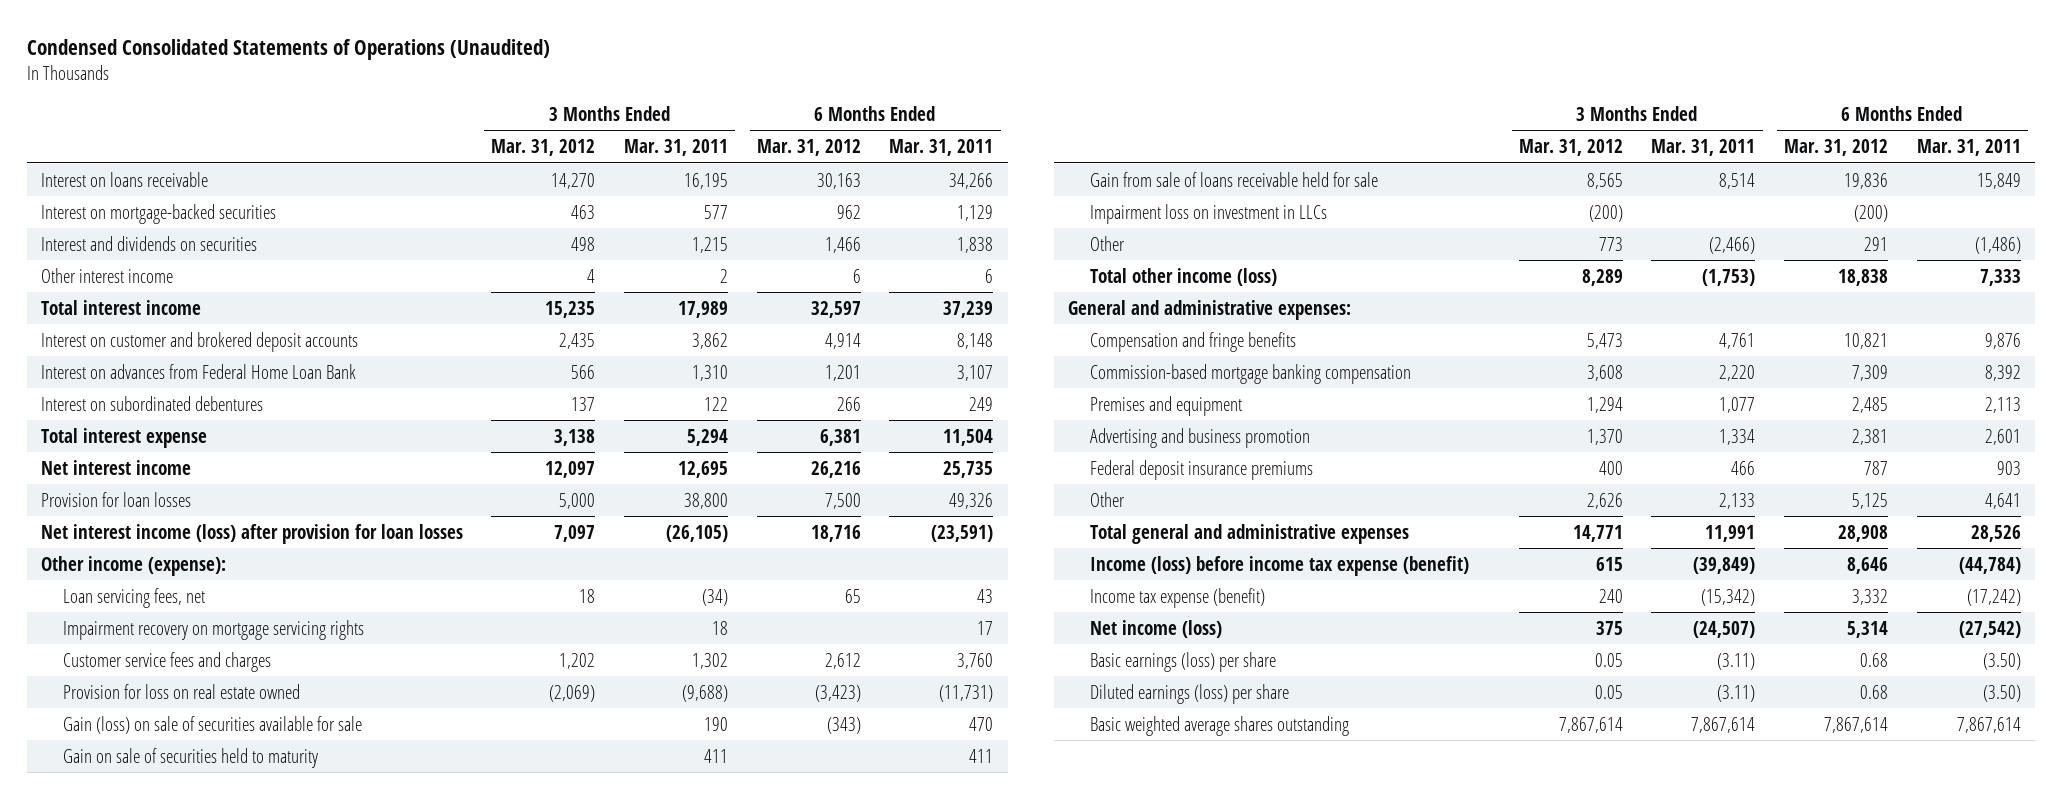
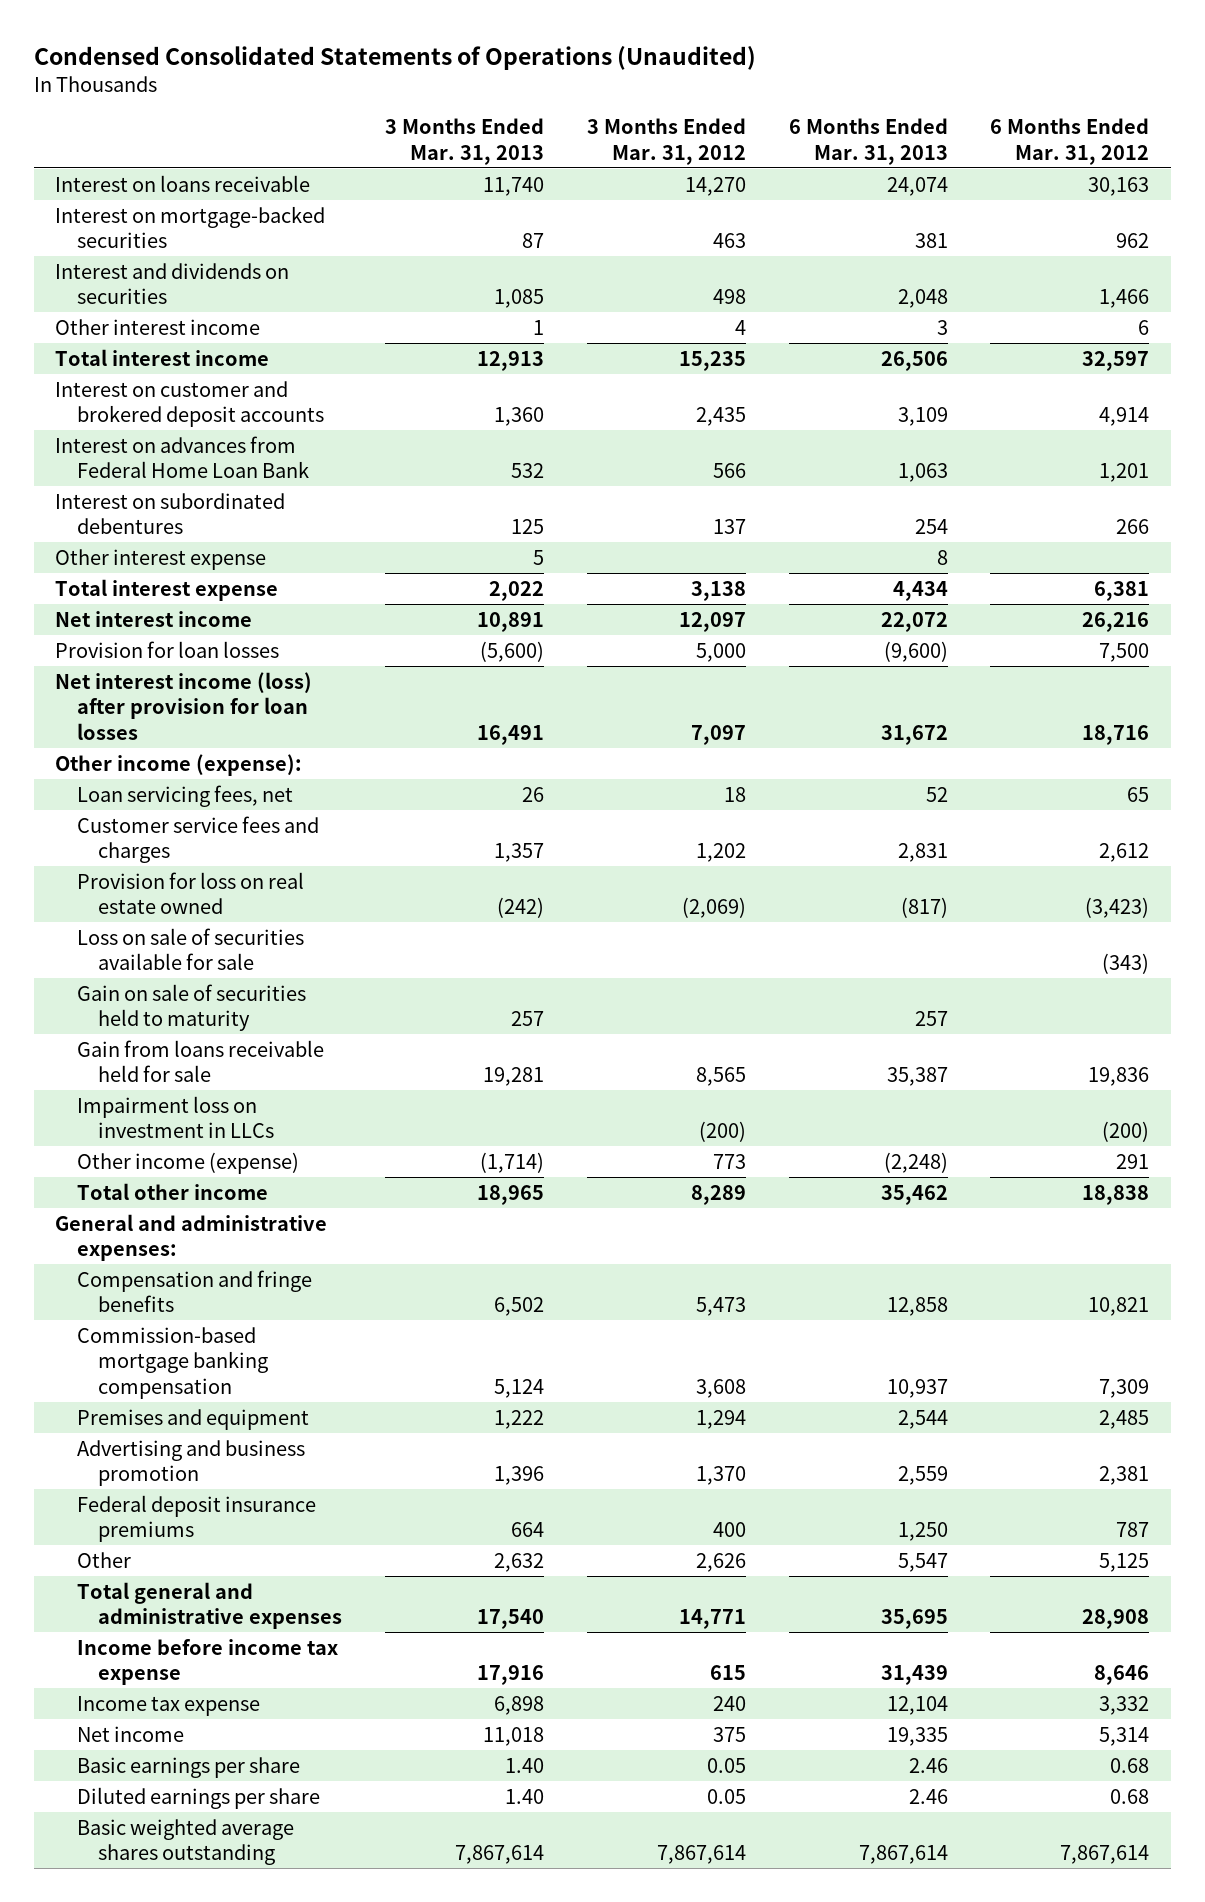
[624,139,729,157] Mar. 31, 2011 -> none
[889,139,994,157] Mar. 31, 2011 -> none
none -> [385,118,545,165] 3 Months Ended Mar. 31, 2013
none -> [788,118,948,165] 6 Months Ended Mar. 31, 2013
none -> [55,548,267,570] Other interest expense
[63,619,365,640] Impairment recovery on mortgage servicing rights -> none
[63,715,363,734] Gain (loss) on sale of securities available for sale -> [76,927,304,971] Loss on sale of securities available for sale
[1090,171,1379,187] Gain from sale of loans receivable held for sale -> [76,1039,324,1083] Gain from loans receivable held for sale
[1090,235,1126,251] Other -> [76,1151,299,1174] Other income (expense)
[1090,267,1278,286] Total other income (loss) -> [76,1182,268,1200] Total other income
[1090,555,1470,576] Income (loss) before income tax expense (benefit) -> [76,1638,338,1686] Income before income tax expense
[1090,587,1266,608] Income tax expense (benefit) -> [76,1695,260,1716] Income tax expense
[1090,619,1223,638] Net income (loss) -> [76,1725,184,1742] Net income
[1090,651,1277,672] Basic earnings (loss) per share -> [76,1756,300,1778] Basic earnings per share
[1090,683,1290,704] Diluted earnings (loss) per share -> [76,1786,320,1809] Diluted earnings per share

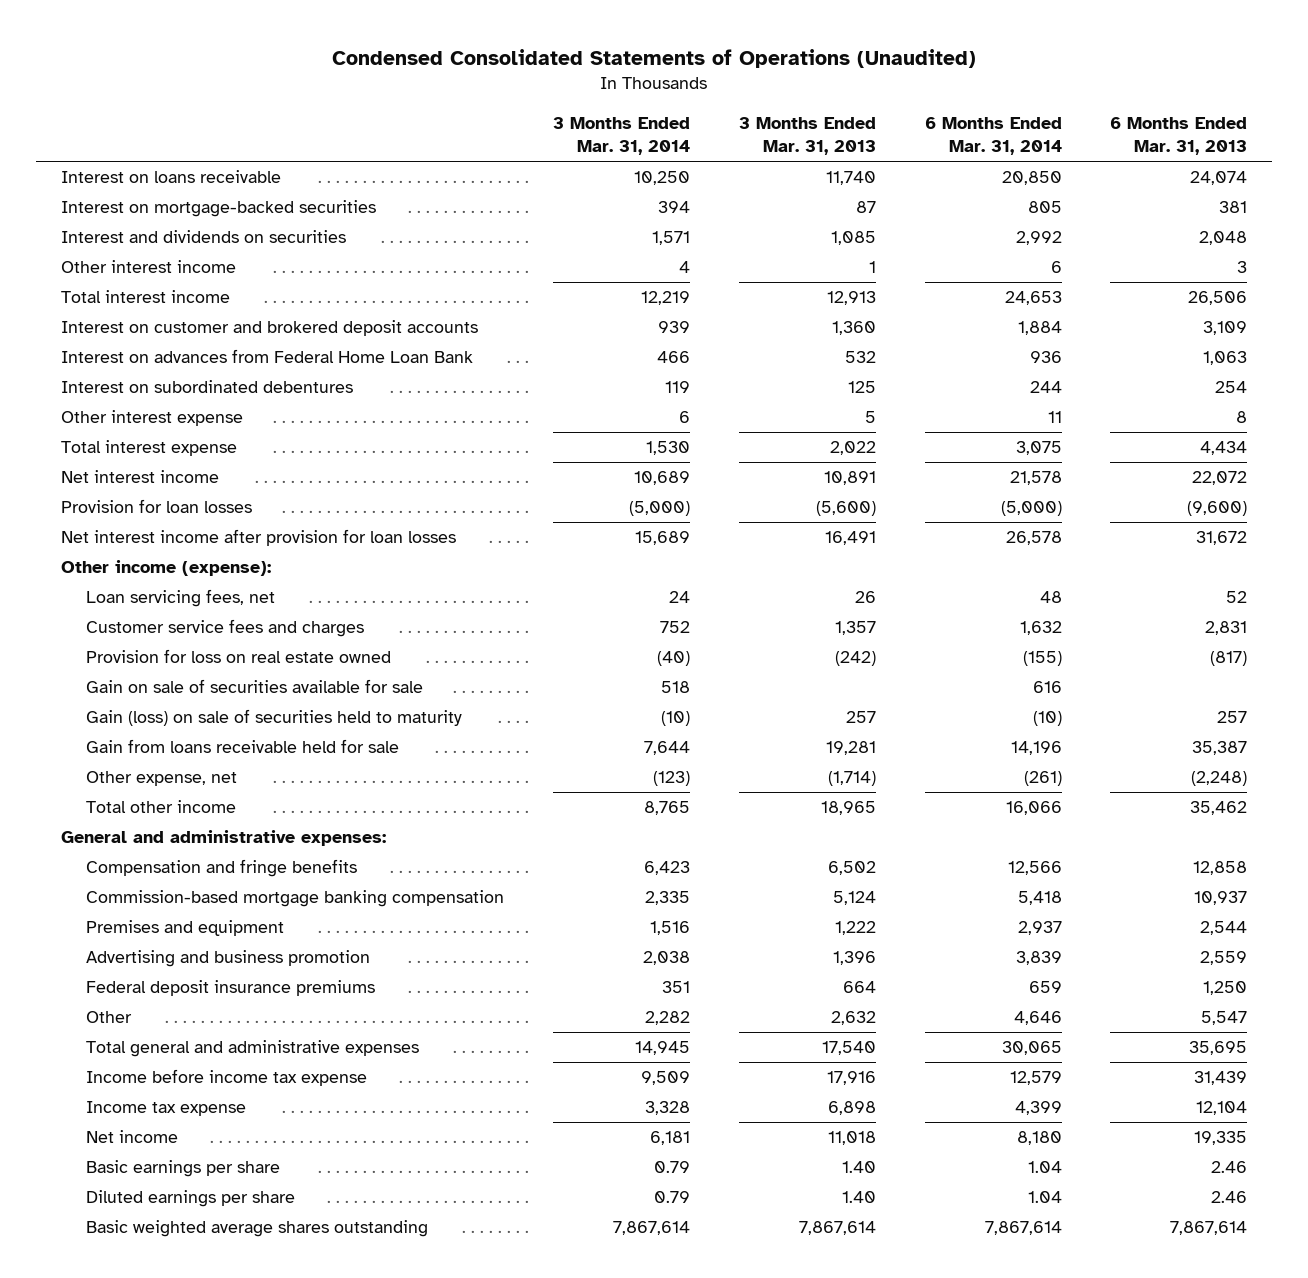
[586,118,746,165] 3 Months Ended Mar. 31, 2012 -> none
[990,118,1150,165] 6 Months Ended Mar. 31, 2012 -> none
none -> [552,116,690,156] 3 Months Ended Mar. 31, 2014
none -> [924,116,1062,156] 6 Months Ended Mar. 31, 2014
[55,671,313,740] Net interest income (loss) after provision for loan losses -> [60,529,456,547] Net interest income after provision for loan losses
[76,927,304,971] Loss on sale of securities available for sale -> [86,679,424,694] Gain on sale of securities available for sale
[76,983,306,1032] Gain on sale of securities held to maturity -> [86,709,463,727] Gain (loss) on sale of securities held to maturity
[76,1095,275,1139] Impairment loss on investment in LLCs -> none
[76,1151,299,1174] Other income (expense) -> [86,771,238,787] Other expense, net

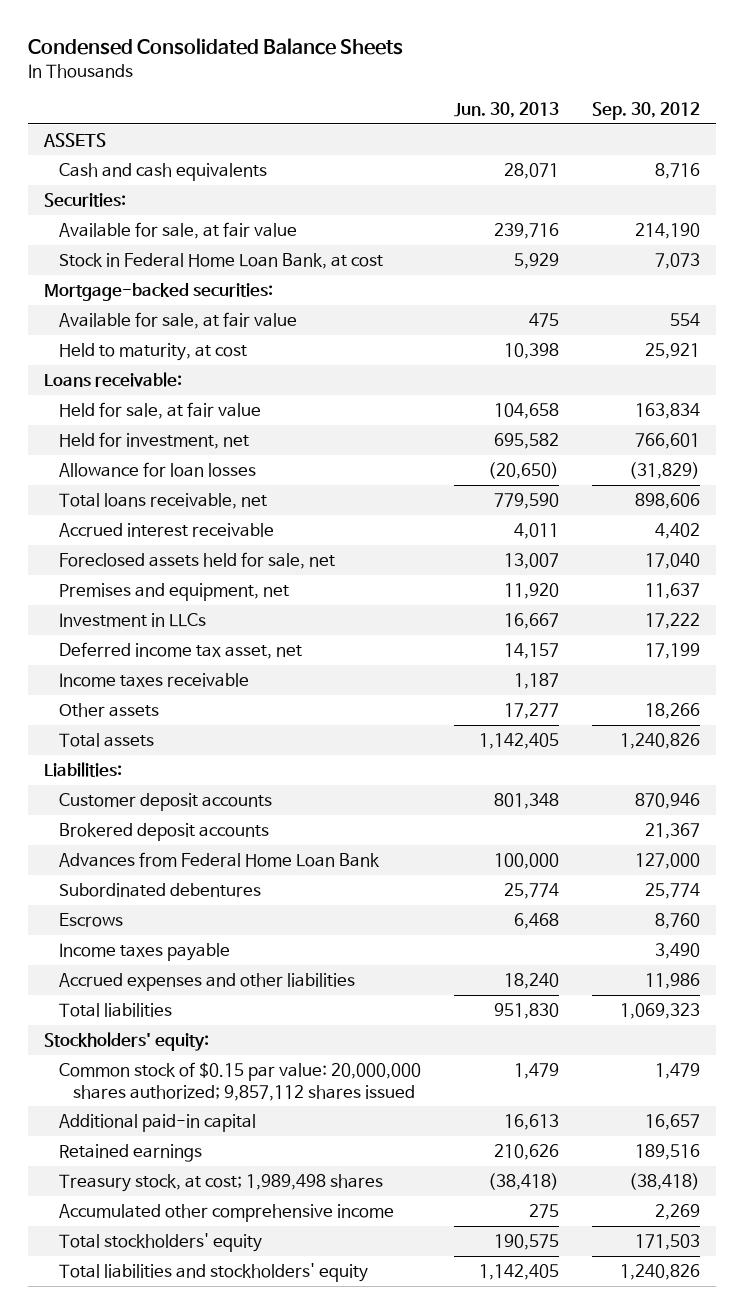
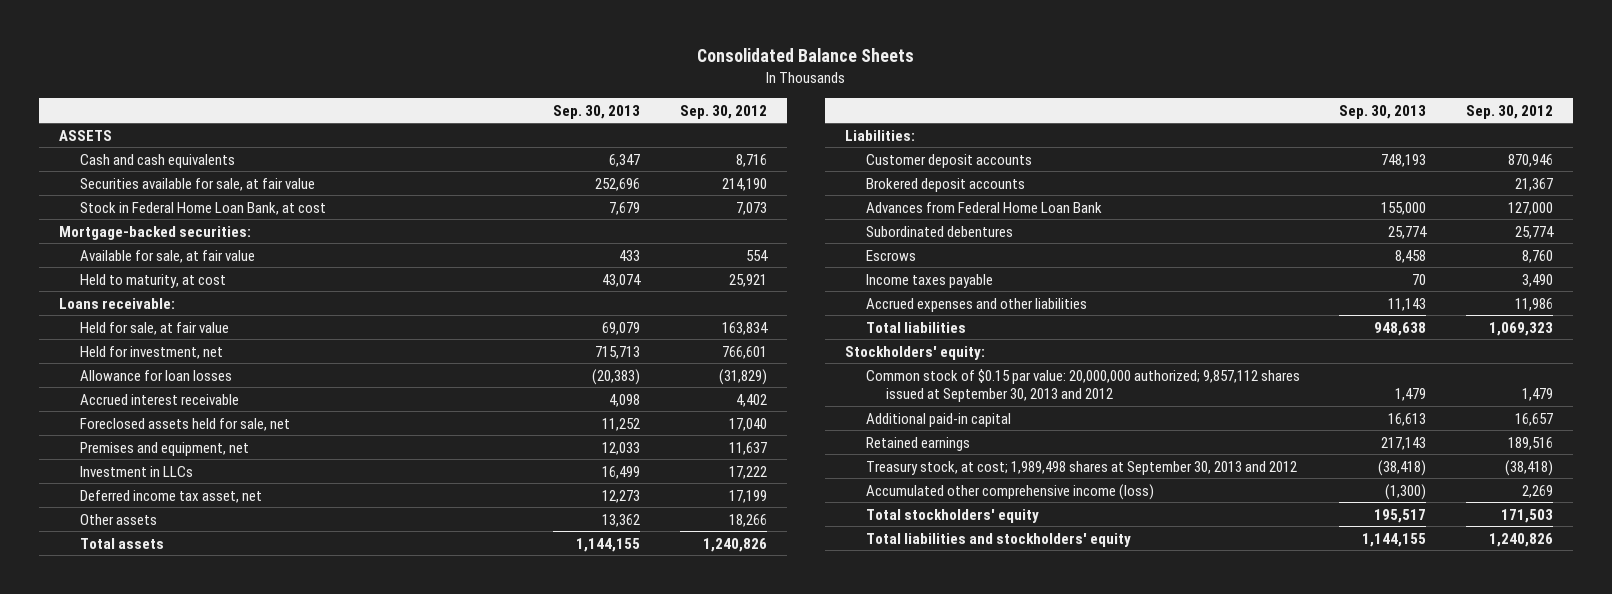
[27,38,403,56] Condensed Consolidated Balance Sheets -> [696,48,914,63] Consolidated Balance Sheets
[453,101,559,118] Jun. 30, 2013 -> none
none -> [553,104,641,119] Sep. 30, 2013
[44,193,127,208] Securities: -> none
[58,222,297,240] Available for sale, at fair value -> [79,177,315,191] Securities available for sale, at fair value
[58,493,267,510] Total loans receivable, net -> none
[58,673,249,688] Income taxes receivable -> none
[58,1062,421,1101] Common stock of $0.15 par value: 20,000,000 shares authorized; 9,857,112 shares issued -> [865,368,1300,403] Common stock of $0.15 par value: 20,000,000 authorized; 9,857,112 shares issued at September 30, 2013 and 2012
[58,1174,383,1193] Treasury stock, at cost; 1,989,498 shares -> [865,460,1297,475] Treasury stock, at cost; 1,989,498 shares at September 30, 2013 and 2012
[58,1204,394,1223] Accumulated other comprehensive income -> [865,483,1154,500] Accumulated other comprehensive income (loss)

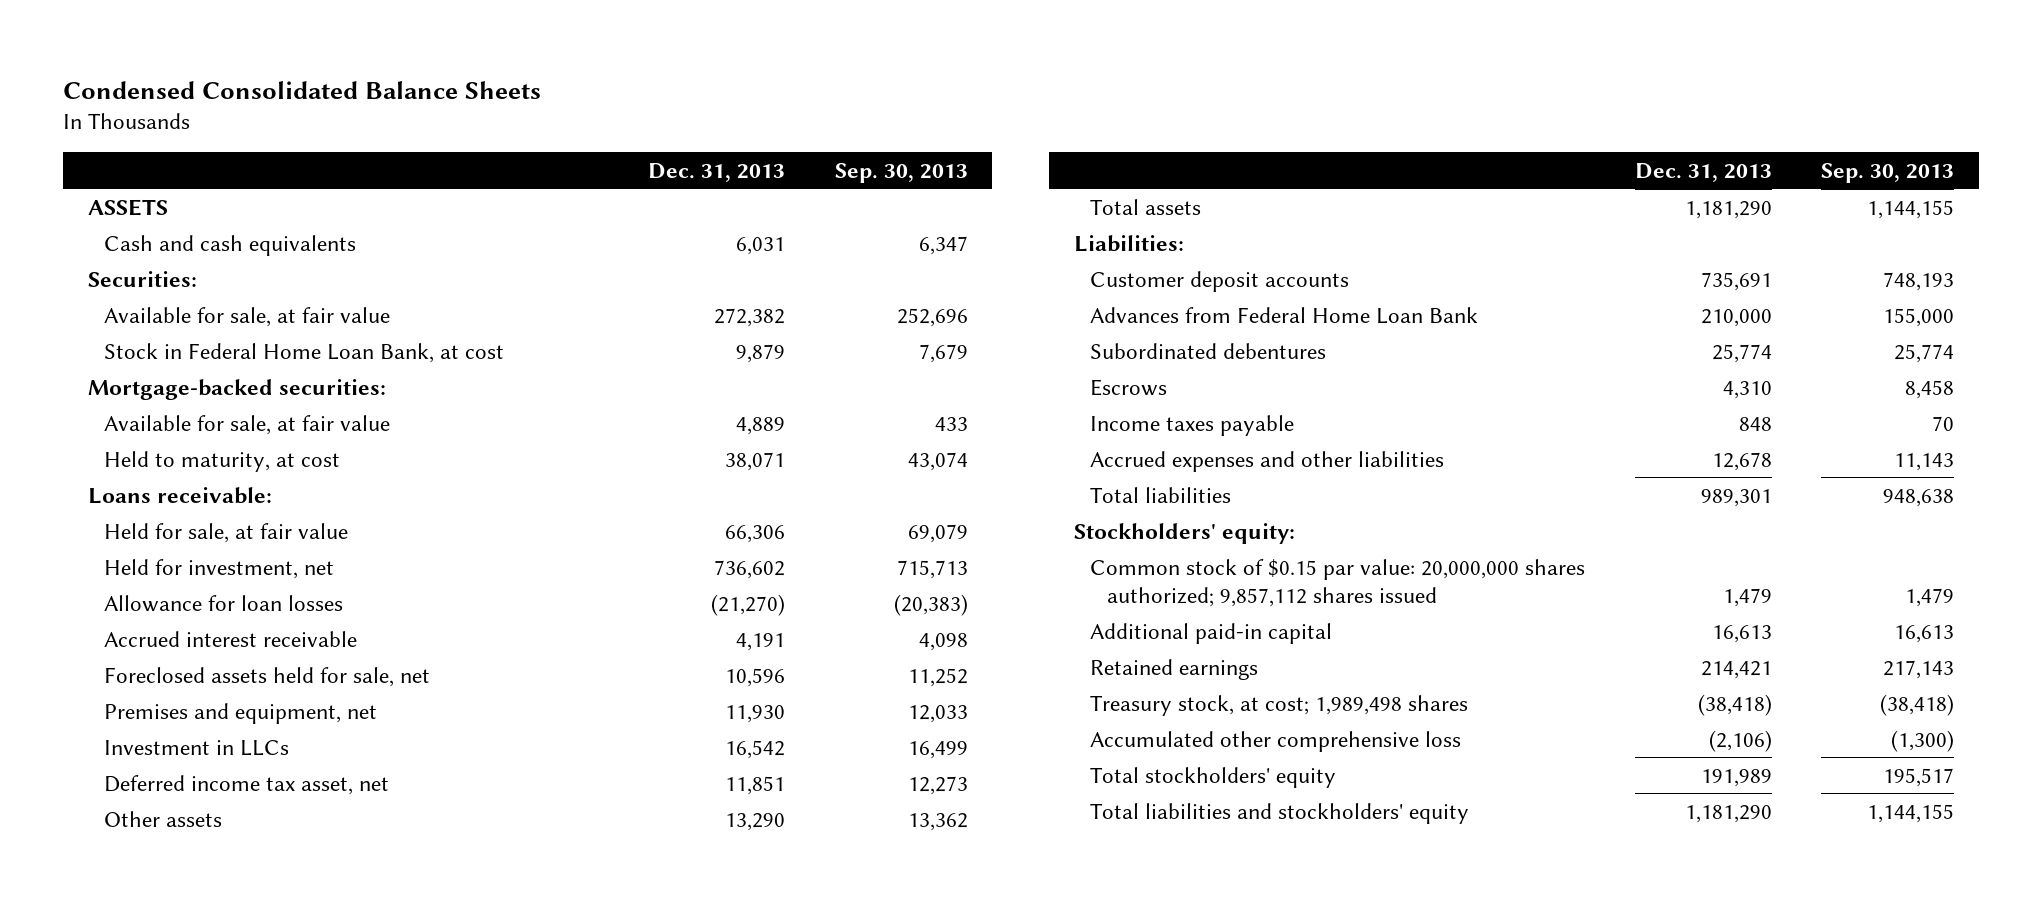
[696,48,914,63] Consolidated Balance Sheets -> [63,80,542,99] Condensed Consolidated Balance Sheets
[679,104,767,119] Sep. 30, 2012 -> none
none -> [648,162,786,182] Dec. 31, 2013
none -> [87,270,197,287] Securities:
[79,177,315,191] Securities available for sale, at fair value -> [104,306,391,327] Available for sale, at fair value
[865,177,1025,192] Brokered deposit accounts -> none
[865,368,1300,403] Common stock of $0.15 par value: 20,000,000 authorized; 9,857,112 shares issued at September 30, 2013 and 2012 -> [1090,558,1586,607] Common stock of $0.15 par value: 20,000,000 shares authorized; 9,857,112 shares issued
[865,460,1297,475] Treasury stock, at cost; 1,989,498 shares at September 30, 2013 and 2012 -> [1090,694,1469,716] Treasury stock, at cost; 1,989,498 shares
[865,483,1154,500] Accumulated other comprehensive income (loss) -> [1090,730,1462,752] Accumulated other comprehensive loss

